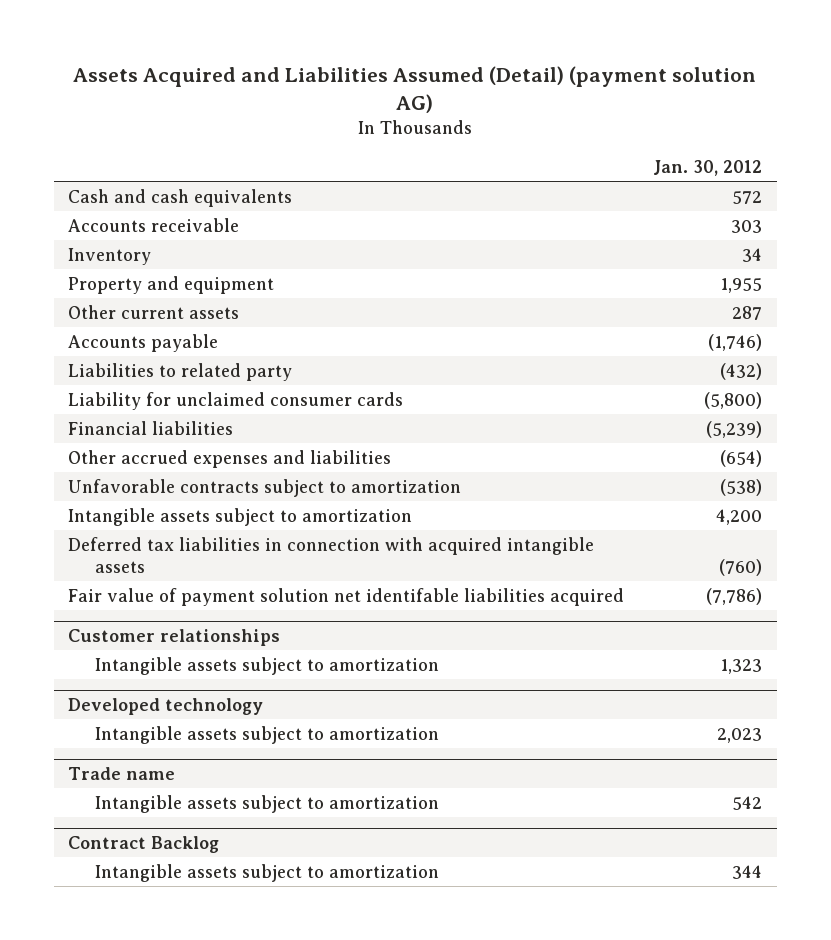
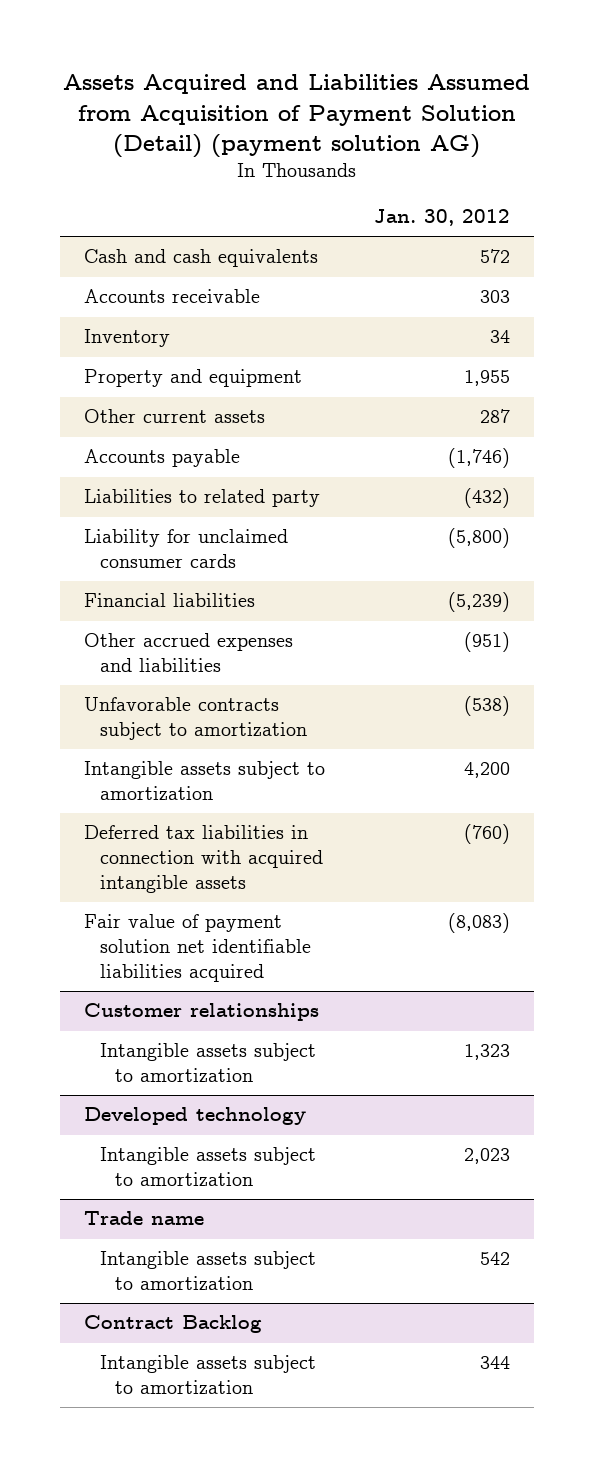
[73,65,757,114] Assets Acquired and Liabilities Assumed (Detail) (payment solution AG) -> [63,74,531,158] Assets Acquired and Liabilities Assumed from Acquisition of Payment Solution (Detail) (payment solution AG)
[720,449,763,467] (654) -> [463,632,510,653] (951)
[68,587,625,606] Fair value of payment solution net identifable liabilities acquired -> [84,914,311,982] Fair value of payment solution net identifiable liabilities acquired
[706,587,763,605] (7,786) -> [447,913,510,934] (8,083)

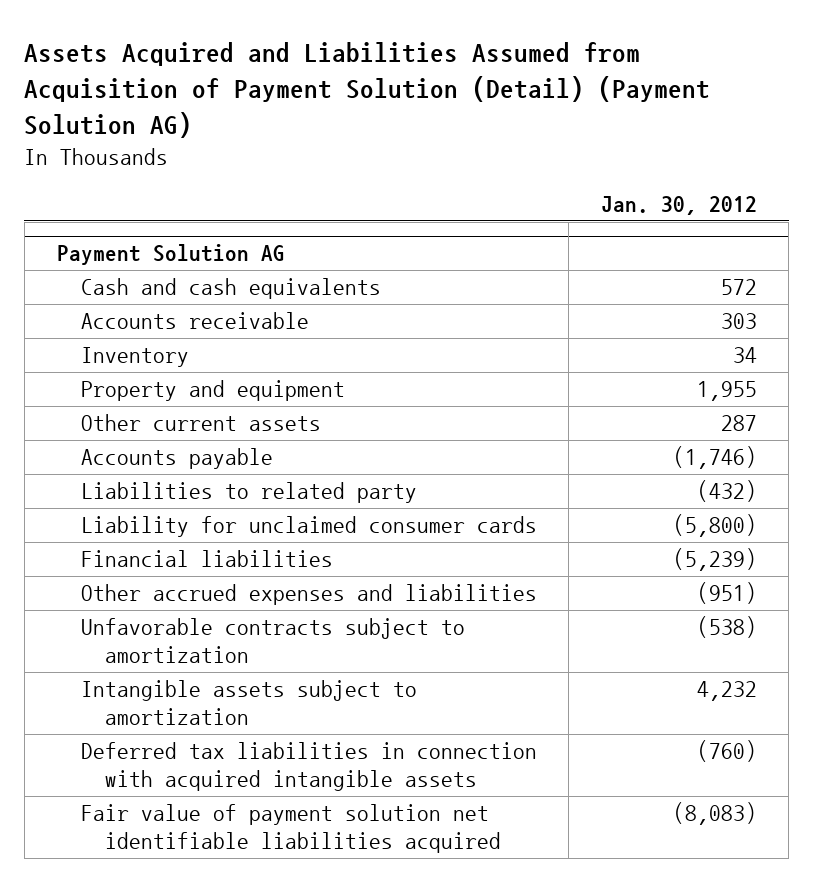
[63,74,531,158] Assets Acquired and Liabilities Assumed from Acquisition of Payment Solution (Detail) (payment solution AG) -> [24,41,711,138] Assets Acquired and Liabilities Assumed from Acquisition of Payment Solution (Detail) (Payment Solution AG)
none -> [56,244,285,266] Payment Solution AG
[463,762,510,779] 4,200 -> [696,681,757,702] 4,232
[84,1003,320,1022] Customer relationships -> none
[99,1043,316,1084] Intangible assets subject to amortization -> none
[84,1107,307,1126] Developed technology -> none
[99,1147,316,1188] Intangible assets subject to amortization -> none
[84,1211,205,1226] Trade name -> none
[99,1251,316,1292] Intangible assets subject to amortization -> none
[84,1315,263,1334] Contract Backlog -> none
[99,1355,316,1396] Intangible assets subject to amortization -> none

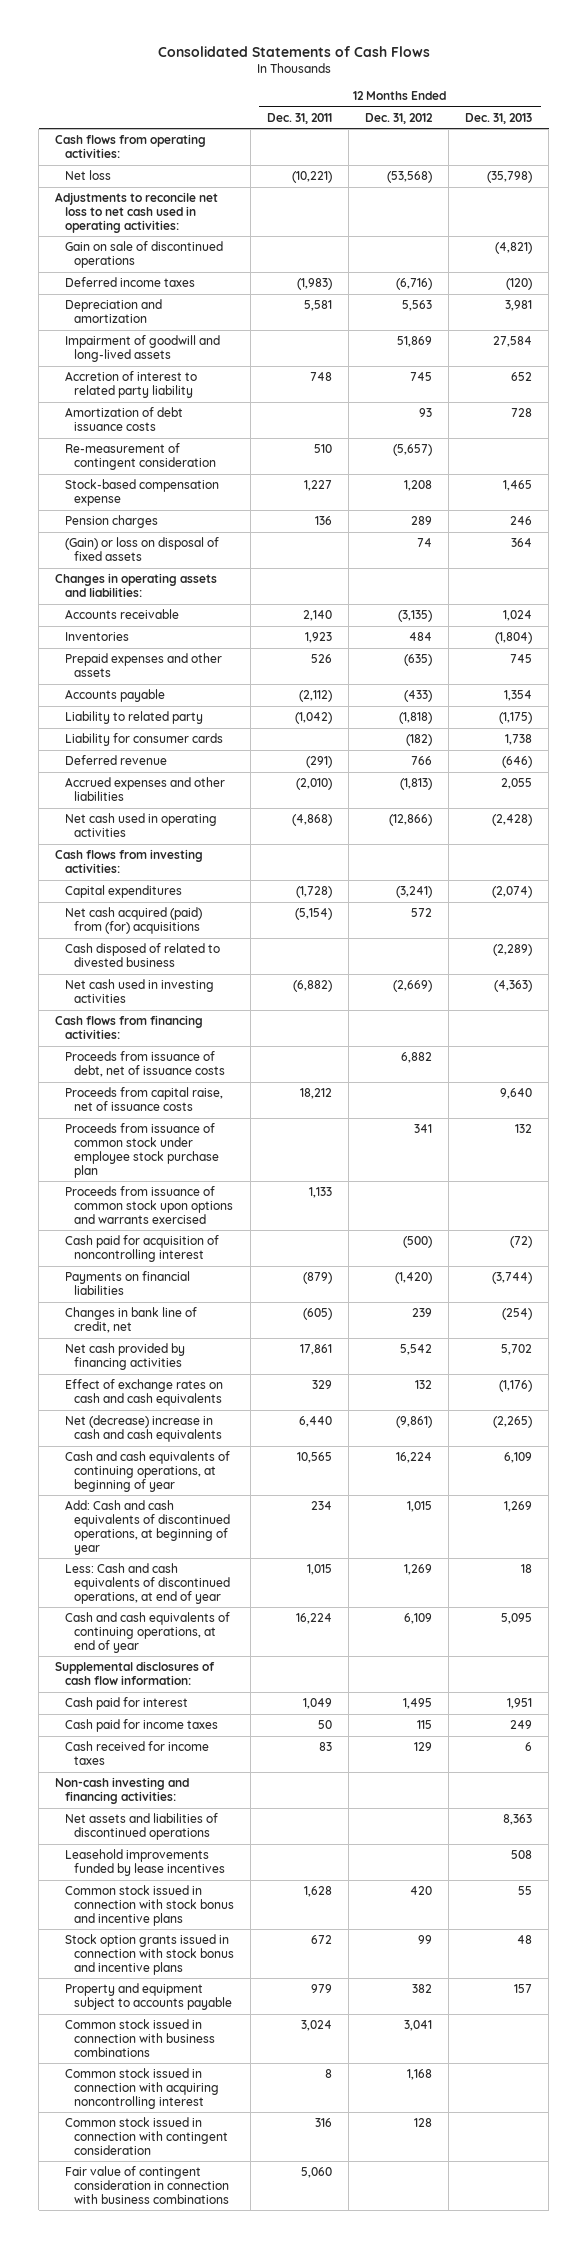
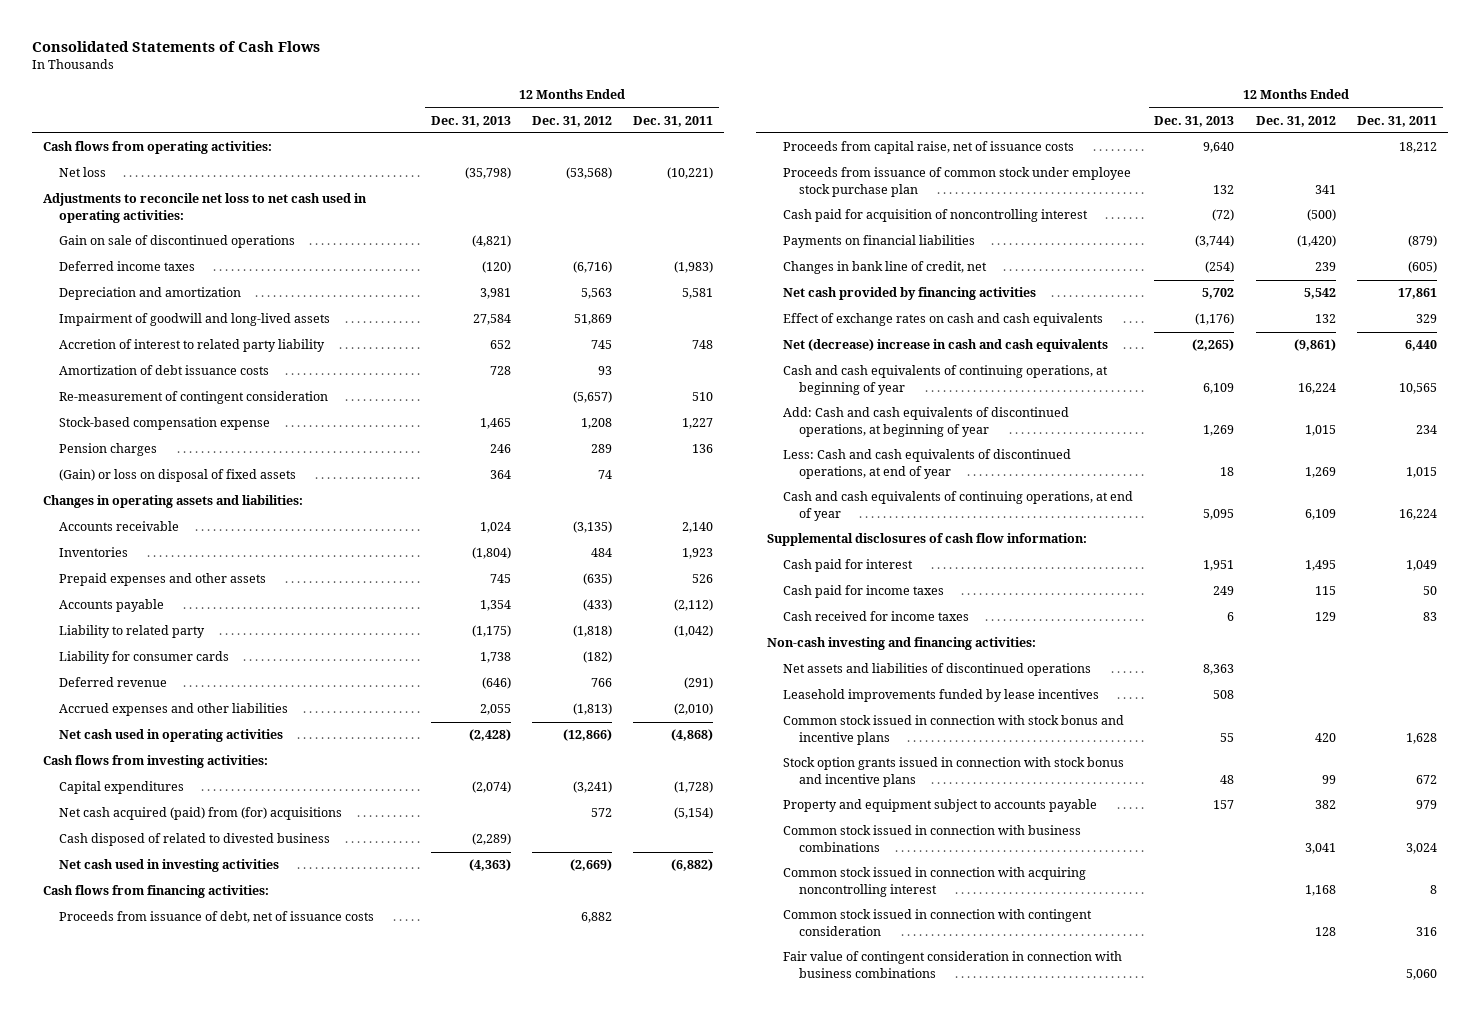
[64,1186,233,1224] Proceeds from issuance of common stock upon options and warrants exercised -> none

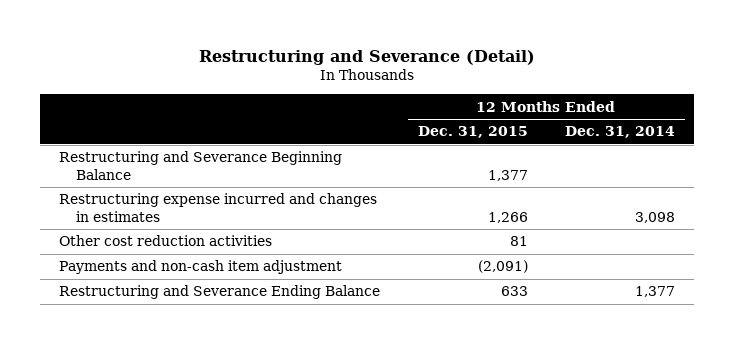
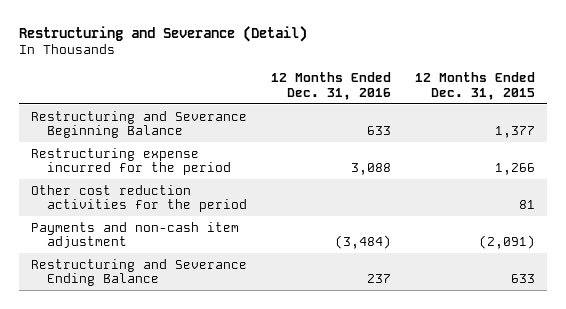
[565,126,676,139] Dec. 31, 2014 -> none
none -> [271,72,392,100] 12 Months Ended Dec. 31, 2016
[59,193,378,222] Restructuring expense incurred and changes in estimates -> [30,147,232,175] Restructuring expense incurred for the period
[59,235,273,247] Other cost reduction activities -> [30,184,248,212] Other cost reduction activities for the period

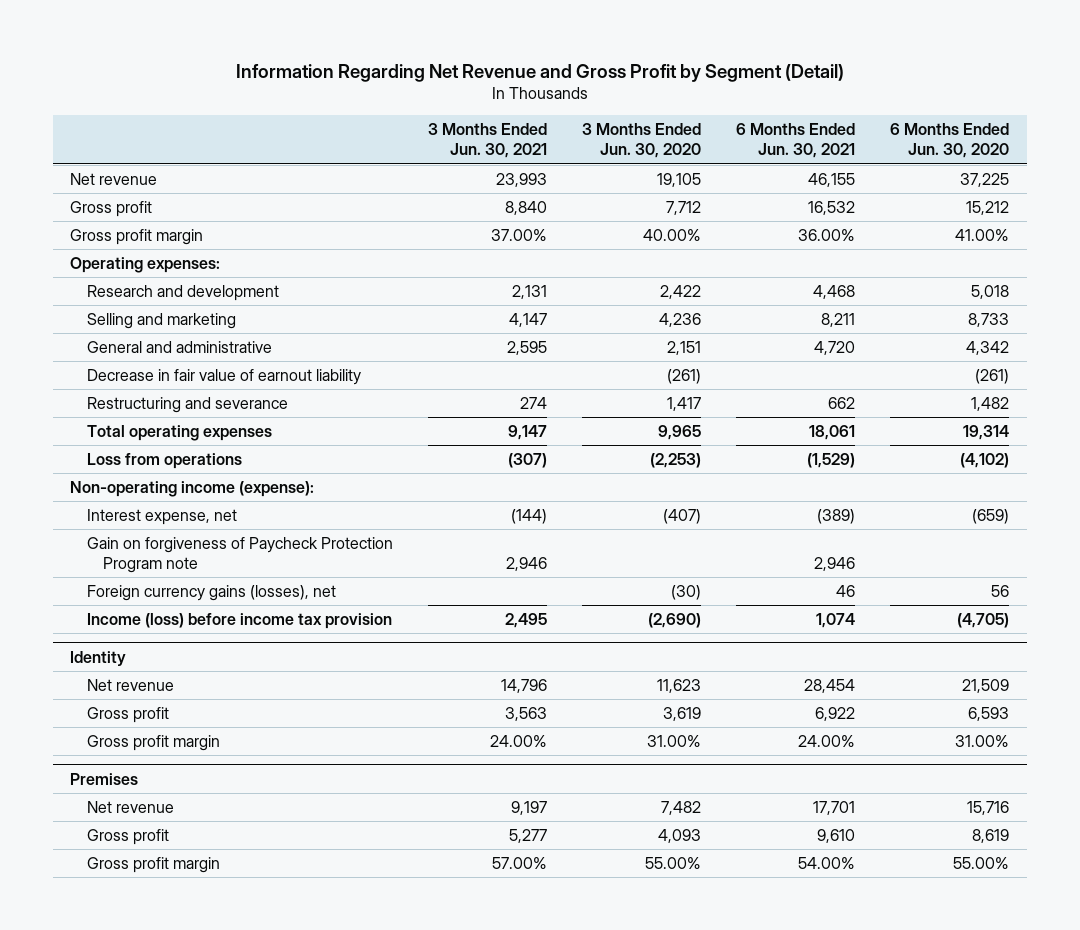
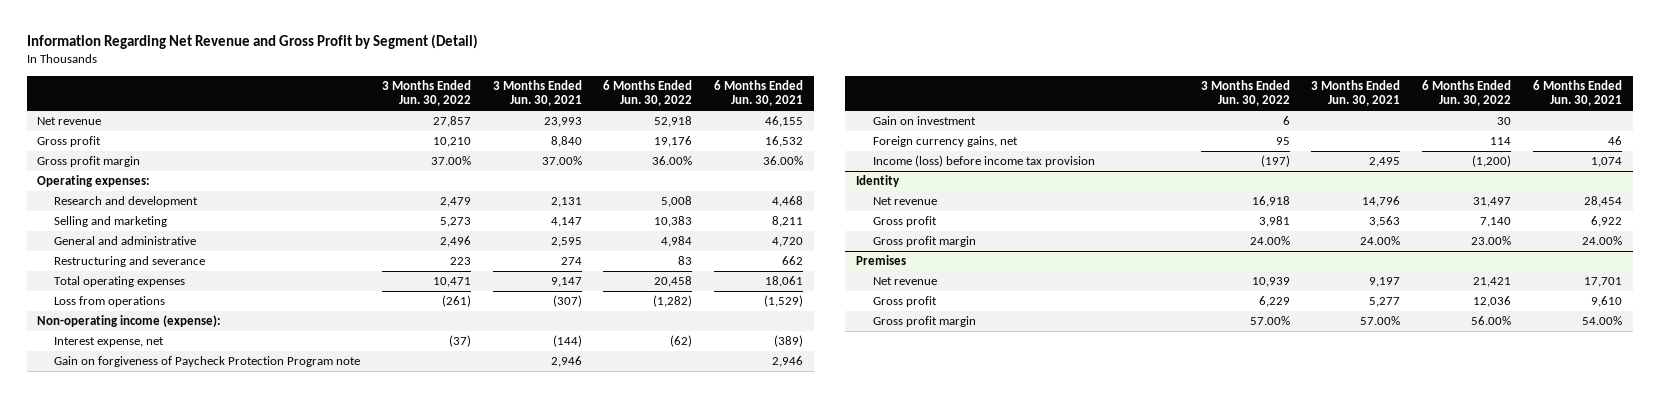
[582,123,702,159] 3 Months Ended Jun. 30, 2020 -> none
[890,123,1010,159] 6 Months Ended Jun. 30, 2020 -> none
none -> [381,79,471,107] 3 Months Ended Jun. 30, 2022
none -> [603,79,693,107] 6 Months Ended Jun. 30, 2022
[86,368,361,385] Decrease in fair value of earnout liability -> none
none -> [872,116,976,126] Gain on investment
[86,584,336,601] Foreign currency gains (losses), net -> [872,136,1018,148] Foreign currency gains, net

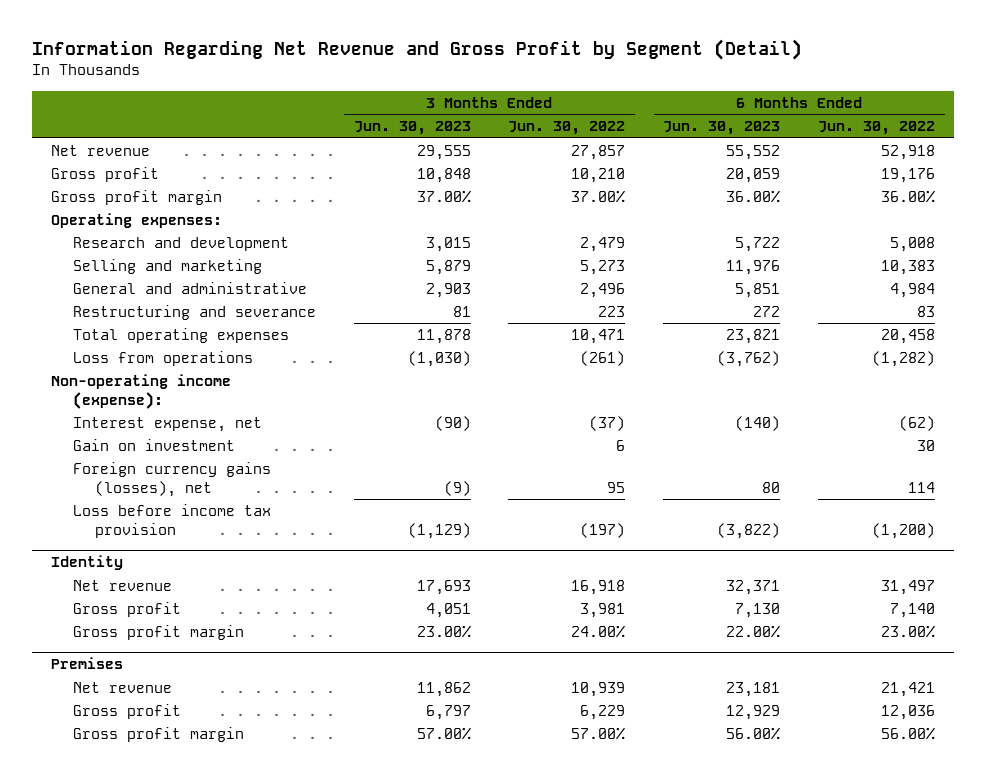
[492,79,582,107] 3 Months Ended Jun. 30, 2021 -> none
[714,79,804,107] 6 Months Ended Jun. 30, 2021 -> none
none -> [353,121,471,136] Jun. 30, 2023
none -> [663,121,781,136] Jun. 30, 2023
[54,356,361,368] Gain on forgiveness of Paycheck Protection Program note -> none
[872,136,1018,148] Foreign currency gains, net -> [72,462,271,497] Foreign currency gains (losses), net
[872,155,1095,168] Income (loss) before income tax provision -> [72,504,271,538] Loss before income tax provision

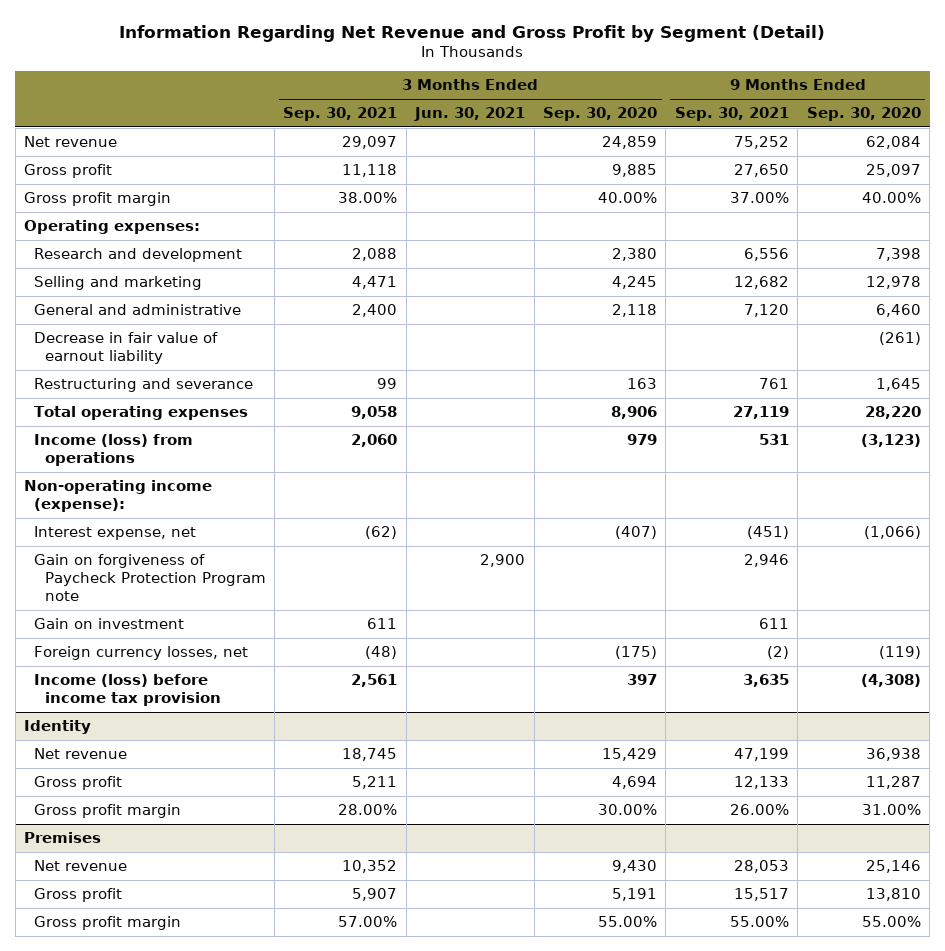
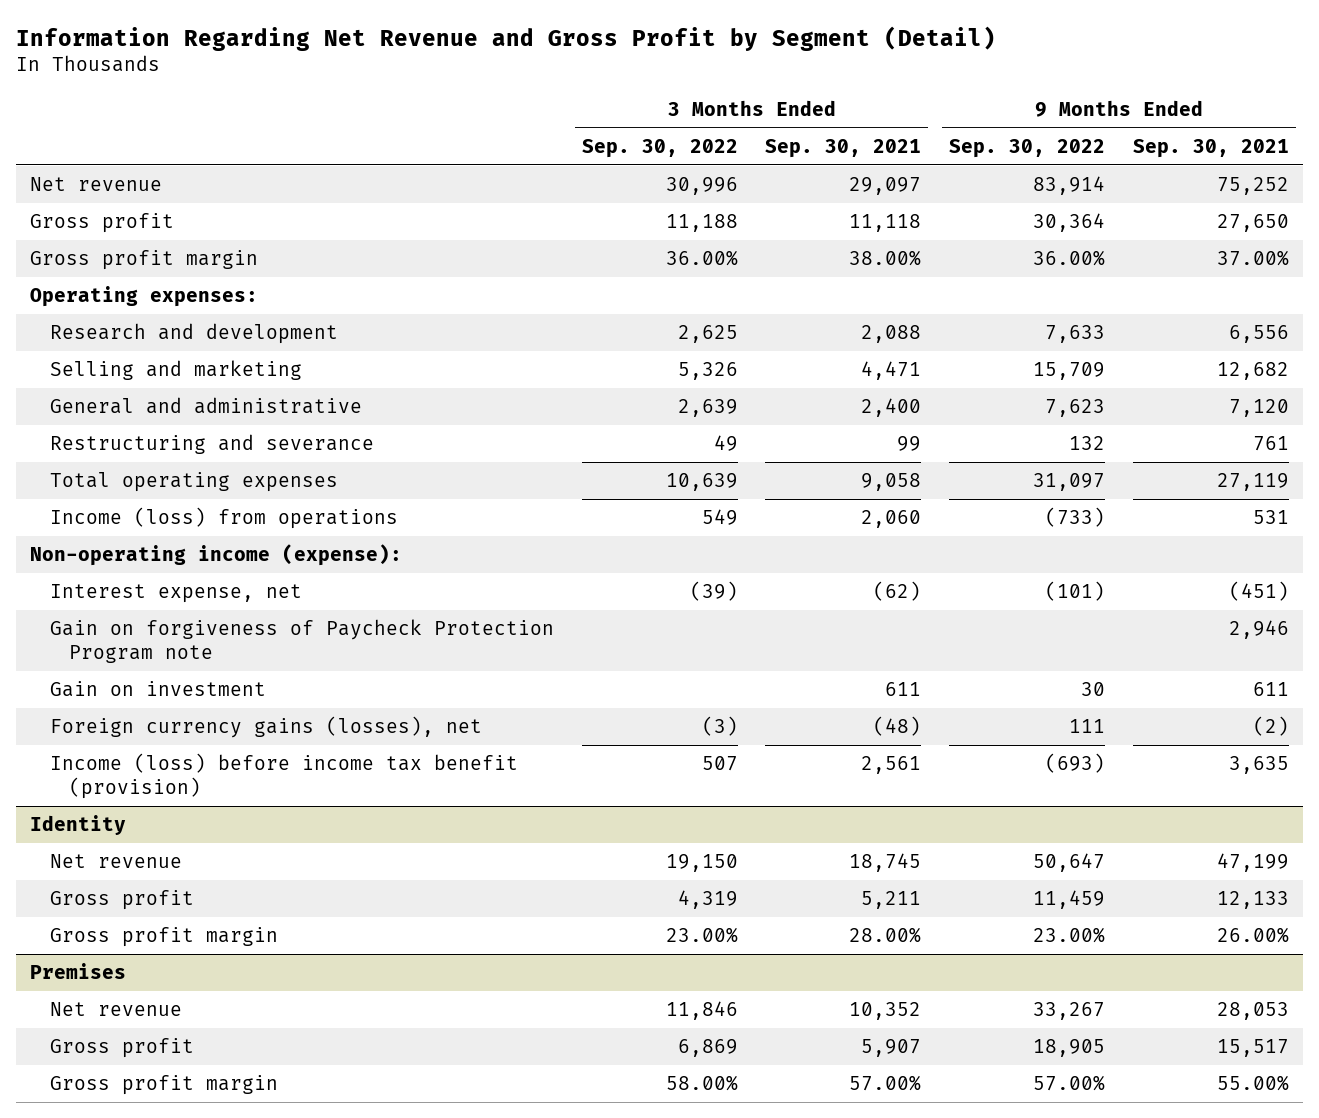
[414,107,526,122] Jun. 30, 2021 -> none
[543,107,658,122] Sep. 30, 2020 -> none
[806,107,921,122] Sep. 30, 2020 -> none
none -> [581,138,738,158] Sep. 30, 2022
none -> [949,138,1106,158] Sep. 30, 2022
[34,332,219,365] Decrease in fair value of earnout liability -> none
[34,646,249,661] Foreign currency losses, net -> [49,716,482,739] Foreign currency gains (losses), net
[34,674,221,707] Income (loss) before income tax provision -> [49,753,518,799] Income (loss) before income tax benefit (provision)

